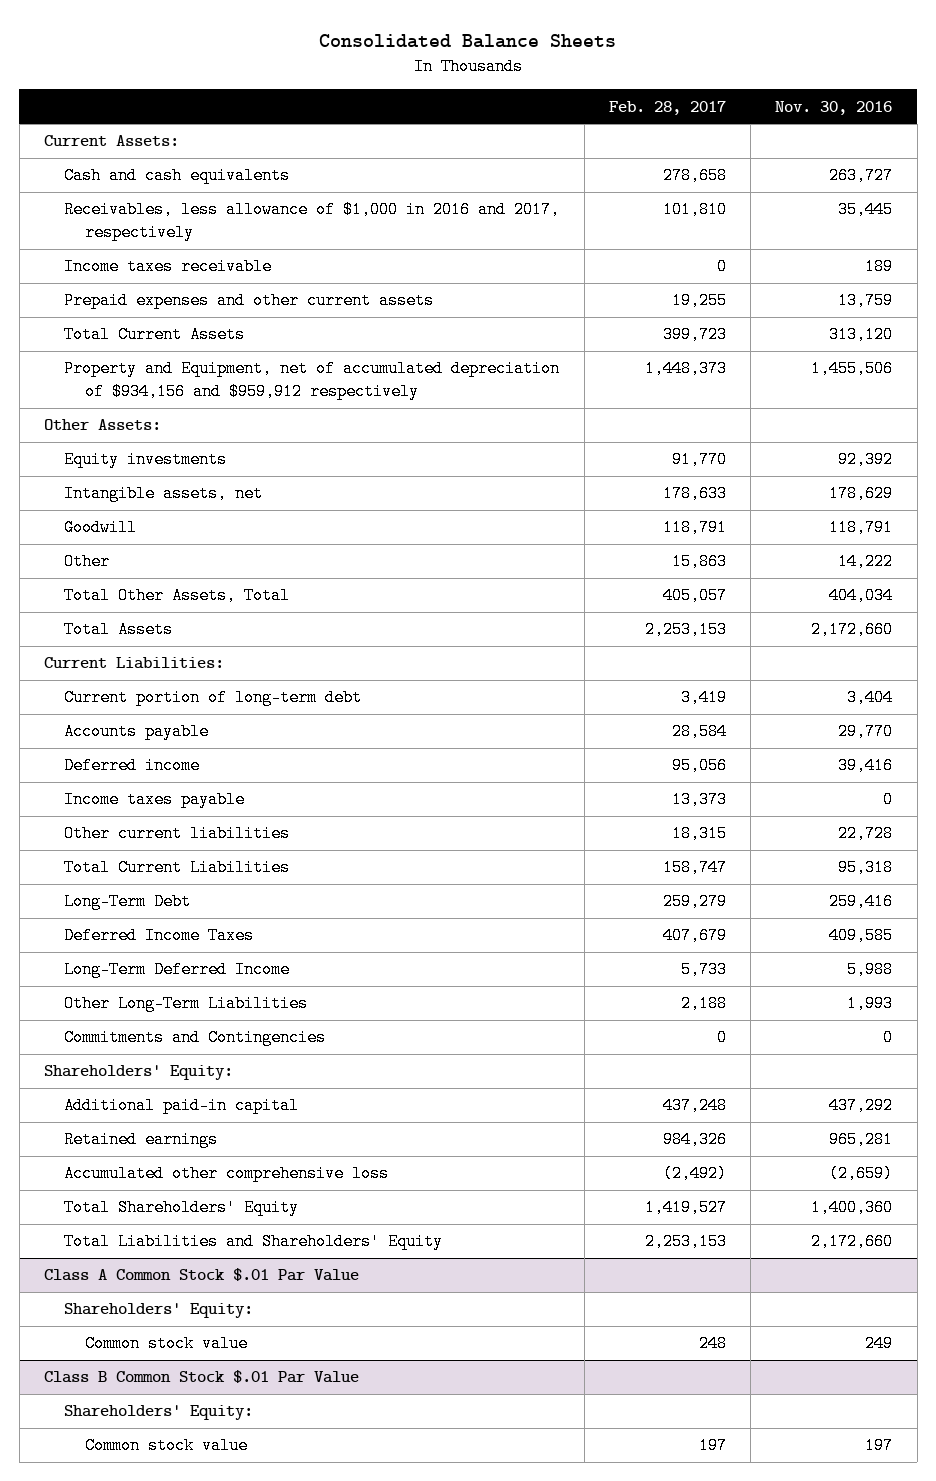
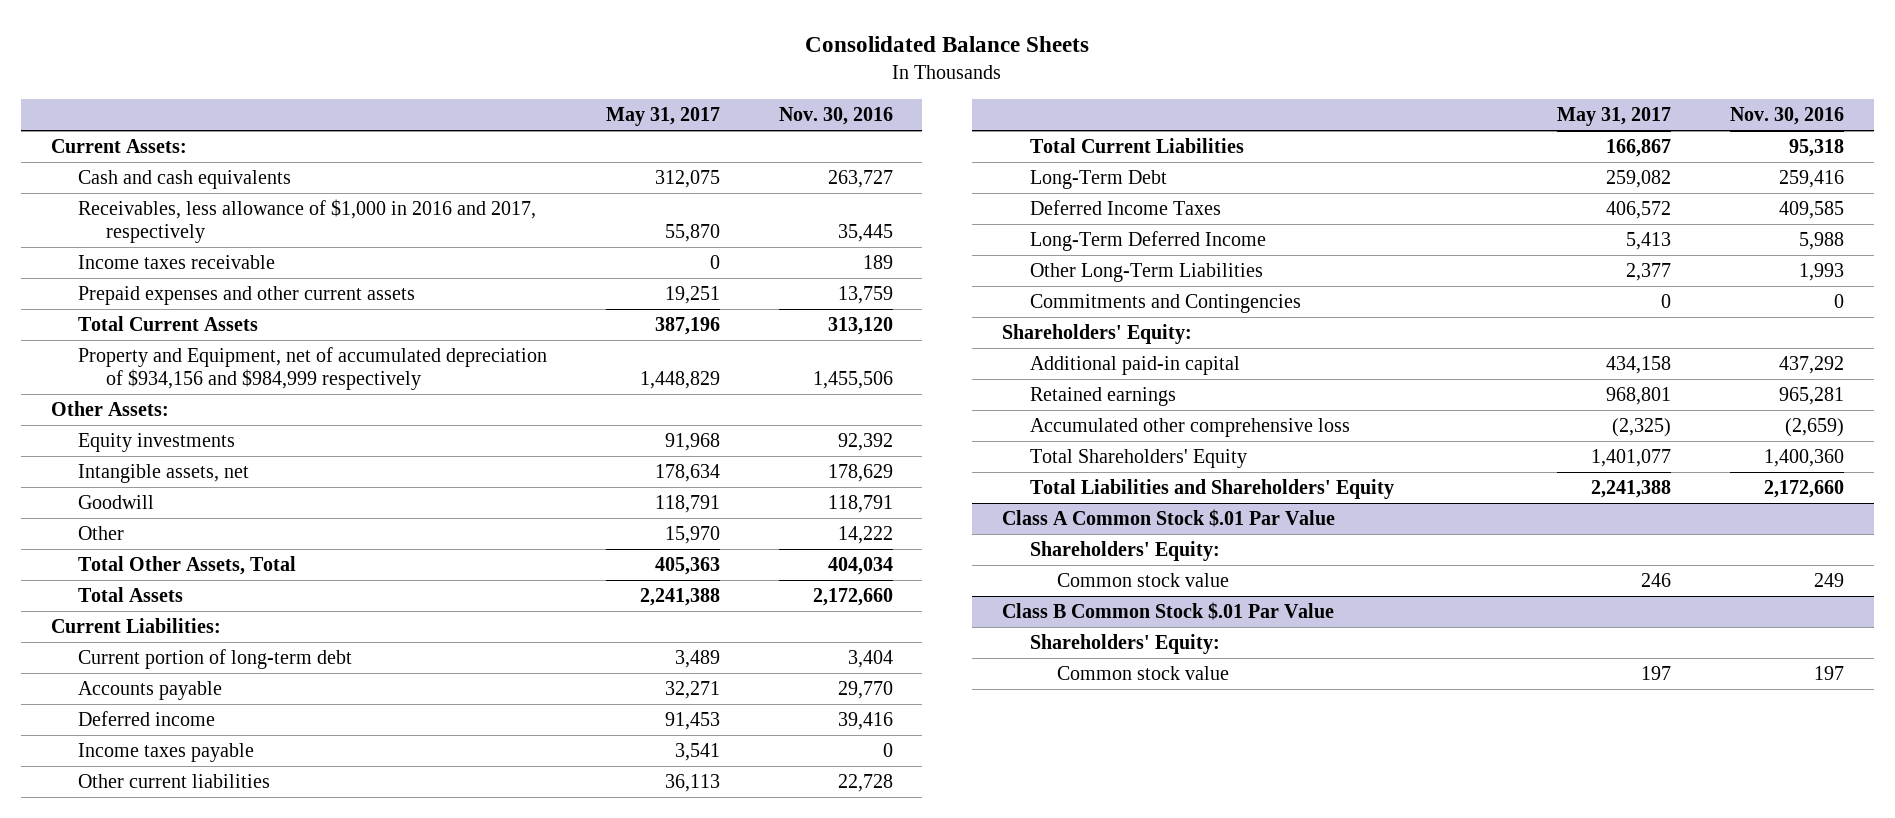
[608,100,726,115] Feb. 28, 2017 -> none
none -> [606,107,721,127] May 31, 2017
[64,360,561,401] Property and Equipment, net of accumulated depreciation of $934,156 and $959,912 respectively -> [78,346,548,391] Property and Equipment, net of accumulated depreciation of $934,156 and $984,999 respectively

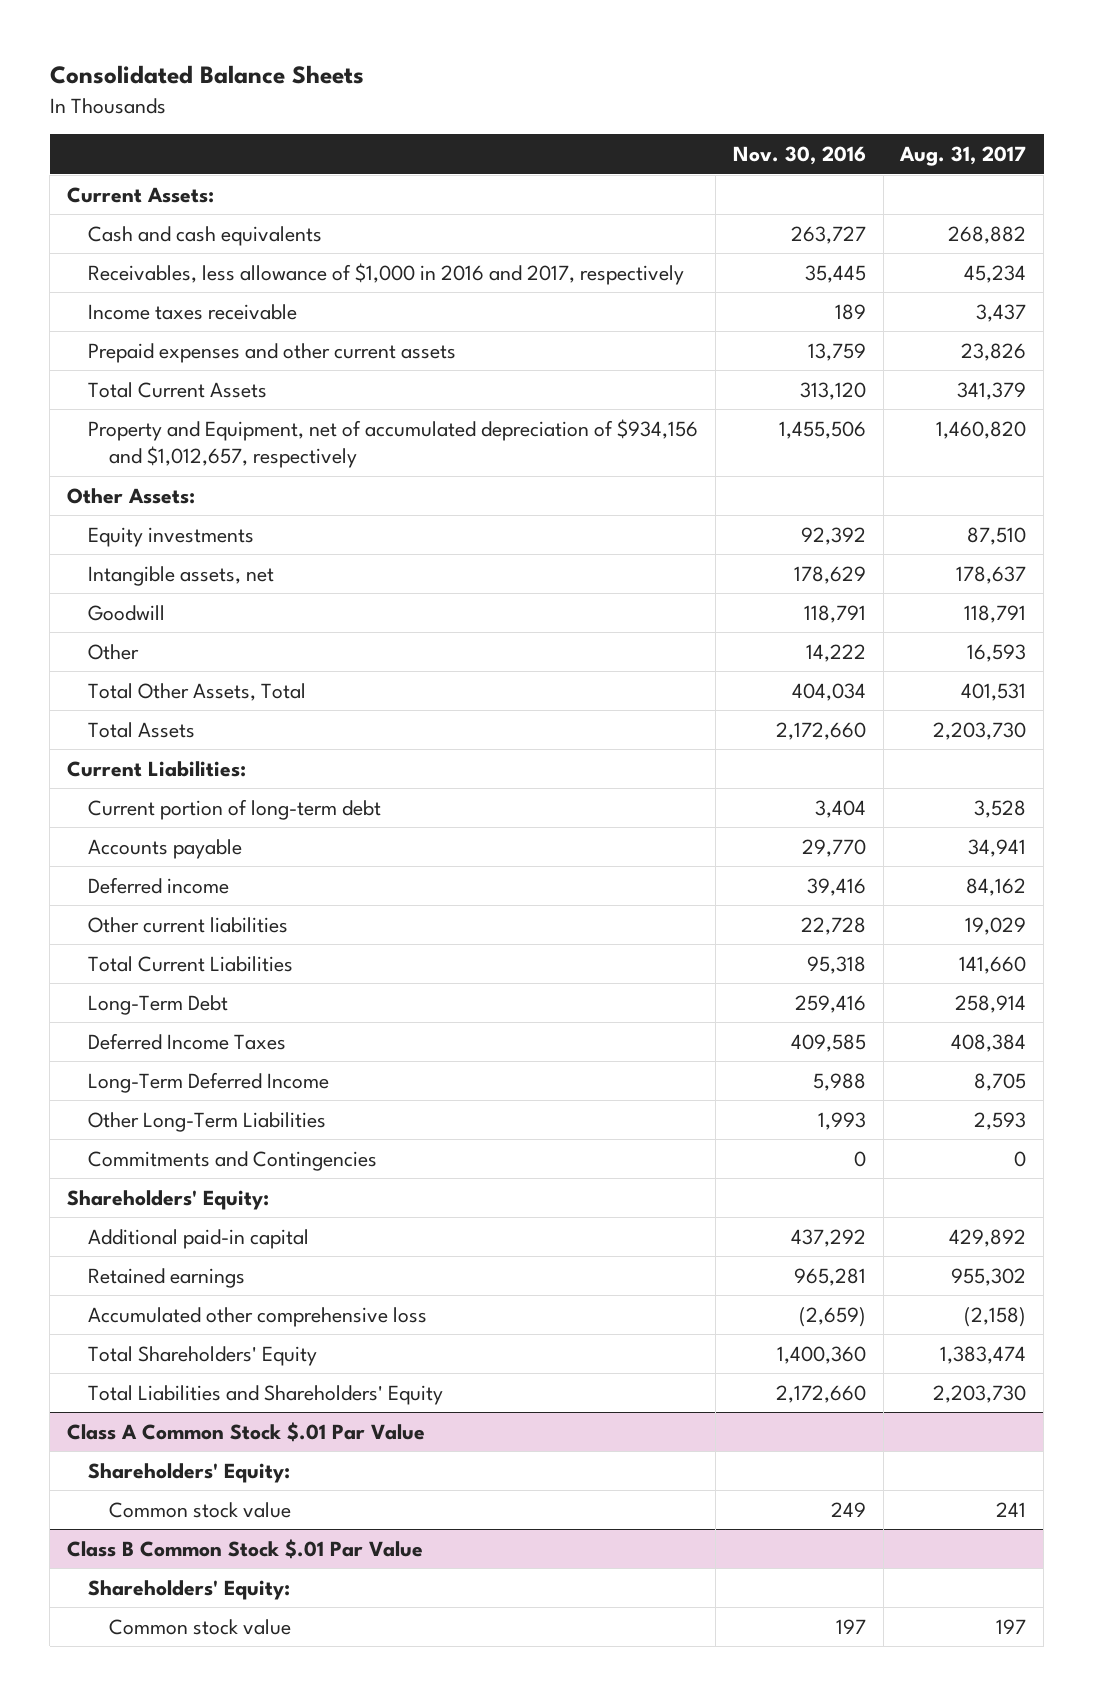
[606,107,721,127] May 31, 2017 -> none
none -> [899,146,1027,167] Aug. 31, 2017
[78,346,548,391] Property and Equipment, net of accumulated depreciation of $934,156 and $984,999 respectively -> [88,418,699,469] Property and Equipment, net of accumulated depreciation of $934,156 and $1,012,657, respectively
[78,742,255,762] Income taxes payable -> none

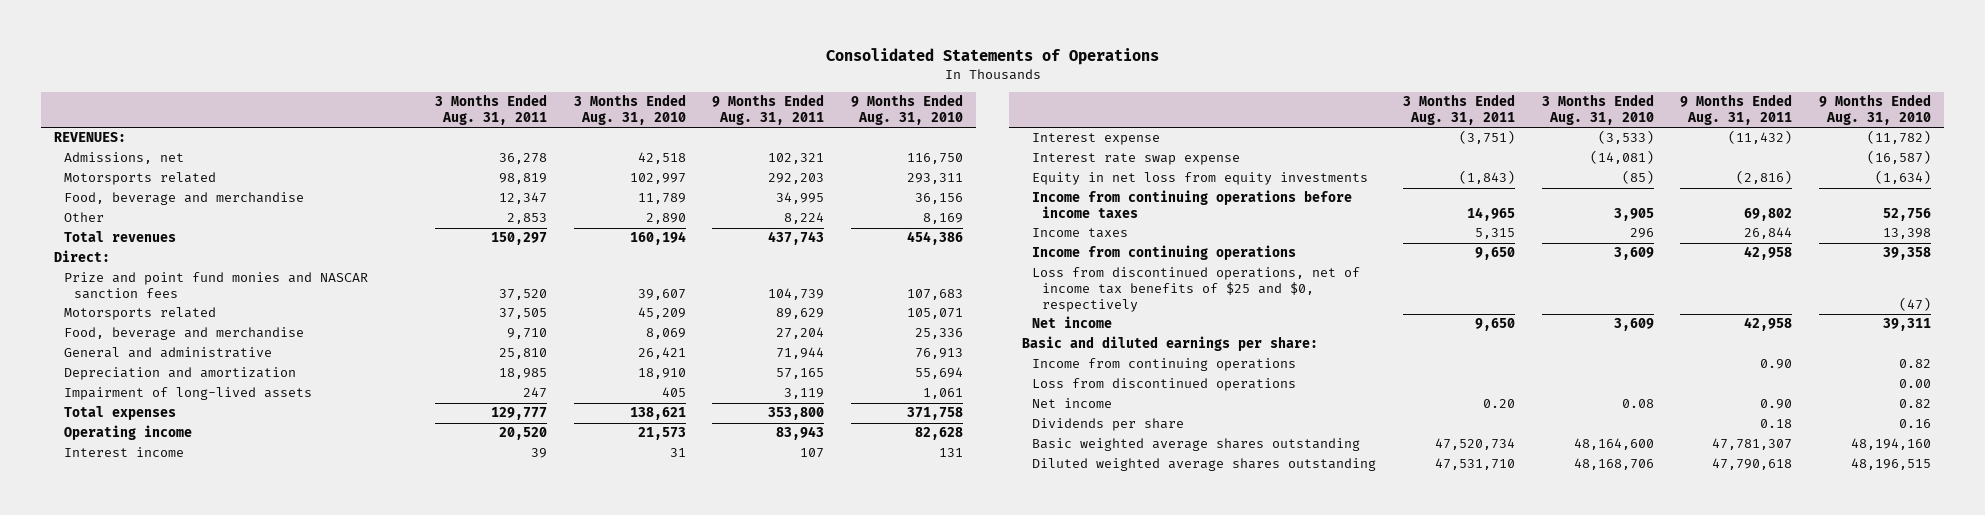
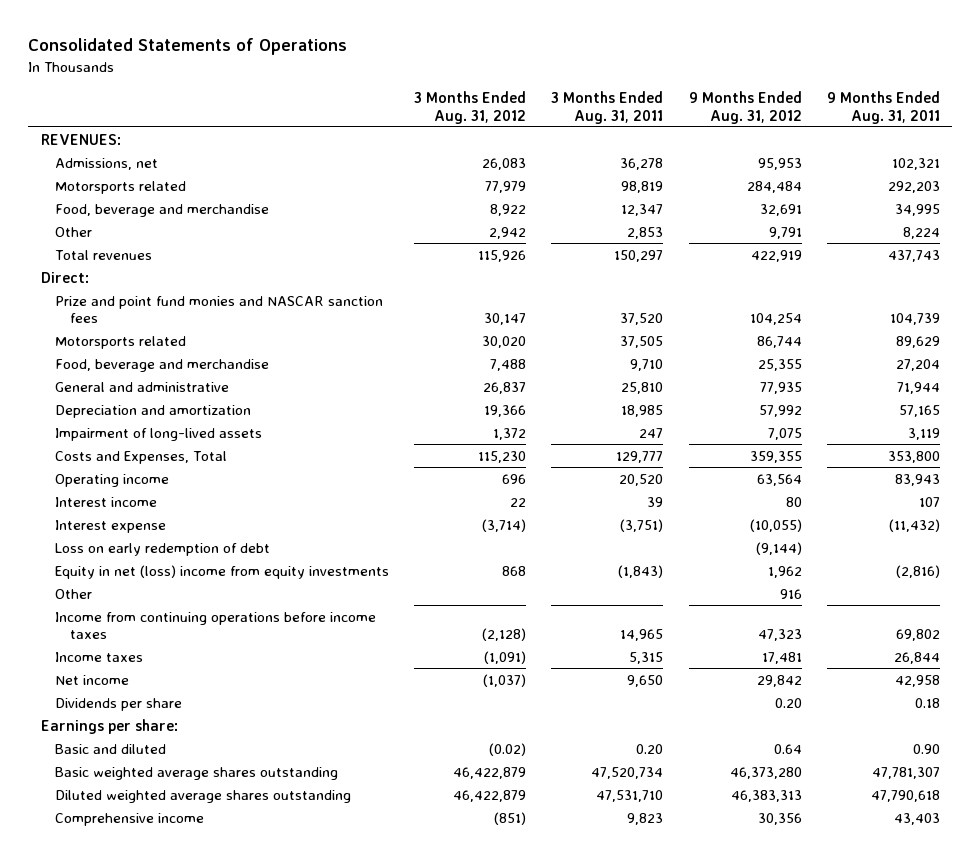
[573,94,686,125] 3 Months Ended Aug. 31, 2010 -> none
[850,94,963,125] 9 Months Ended Aug. 31, 2010 -> none
none -> [414,91,527,124] 3 Months Ended Aug. 31, 2012
none -> [688,91,802,124] 9 Months Ended Aug. 31, 2012
[64,406,177,421] Total expenses -> [55,450,228,464] Costs and Expenses, Total
[1032,153,1241,166] Interest rate swap expense -> none
none -> [55,542,271,556] Loss on early redemption of debt
[1032,172,1369,186] Equity in net loss from equity investments -> [55,564,390,579] Equity in net (loss) income from equity investments
none -> [55,588,93,599] Other
[1032,245,1297,261] Income from continuing operations -> none
[1032,267,1361,312] Loss from discontinued operations, net of income tax benefits of $25 and $0, respectively -> none
[1022,336,1319,352] Basic and diluted earnings per share: -> none
[1032,358,1297,372] Income from continuing operations -> none
[1032,378,1297,392] Loss from discontinued operations -> none
[1032,398,1113,409] Net income -> none
none -> [40,718,178,734] Earnings per share:
none -> [55,743,167,754] Basic and diluted
none -> [55,812,205,826] Comprehensive income

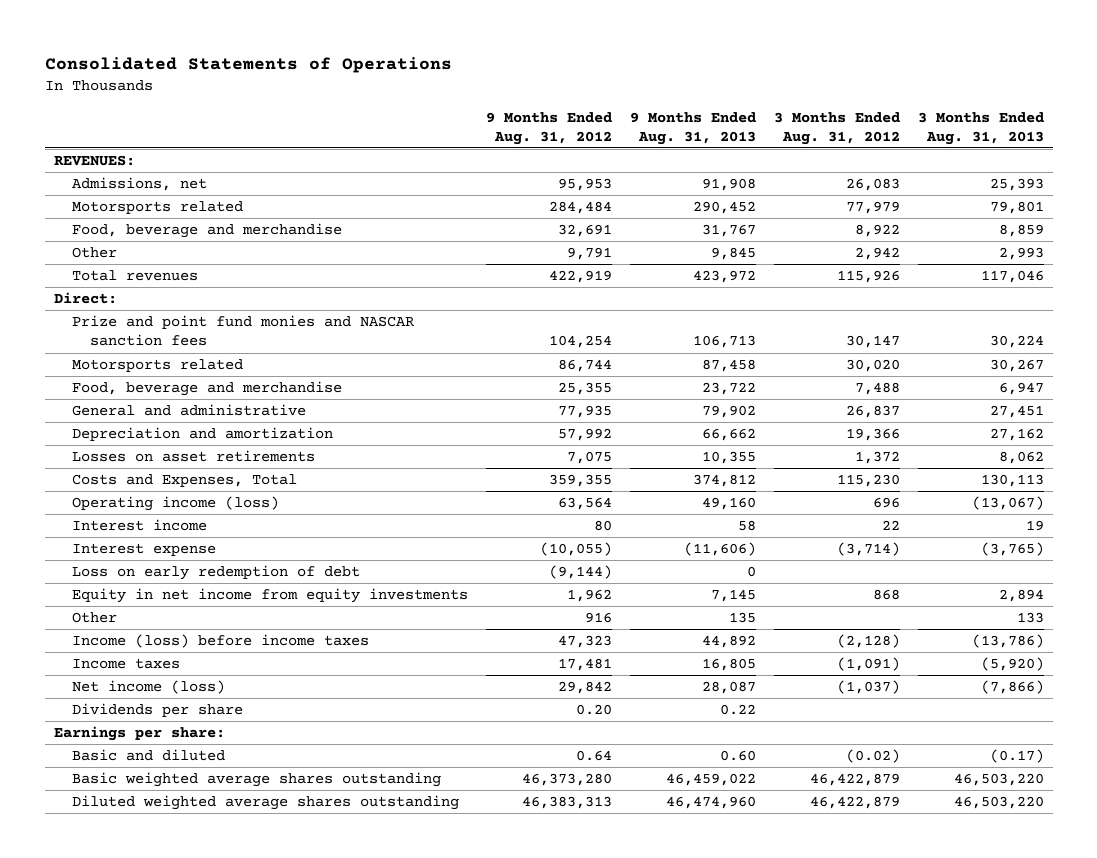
[551,91,664,124] 3 Months Ended Aug. 31, 2011 -> none
[826,91,940,124] 9 Months Ended Aug. 31, 2011 -> none
none -> [629,111,756,145] 9 Months Ended Aug. 31, 2013
none -> [917,111,1044,145] 3 Months Ended Aug. 31, 2013
[55,427,263,441] Impairment of long-lived assets -> [71,450,315,463] Losses on asset retirements
[55,473,170,487] Operating income -> [71,496,279,512] Operating income (loss)
[55,564,390,579] Equity in net (loss) income from equity investments -> [71,588,468,604] Equity in net income from equity investments
[55,611,377,639] Income from continuing operations before income taxes -> [71,634,369,649] Income (loss) before income taxes
[55,674,130,685] Net income -> [71,680,225,695] Net income (loss)
[55,812,205,826] Comprehensive income -> none

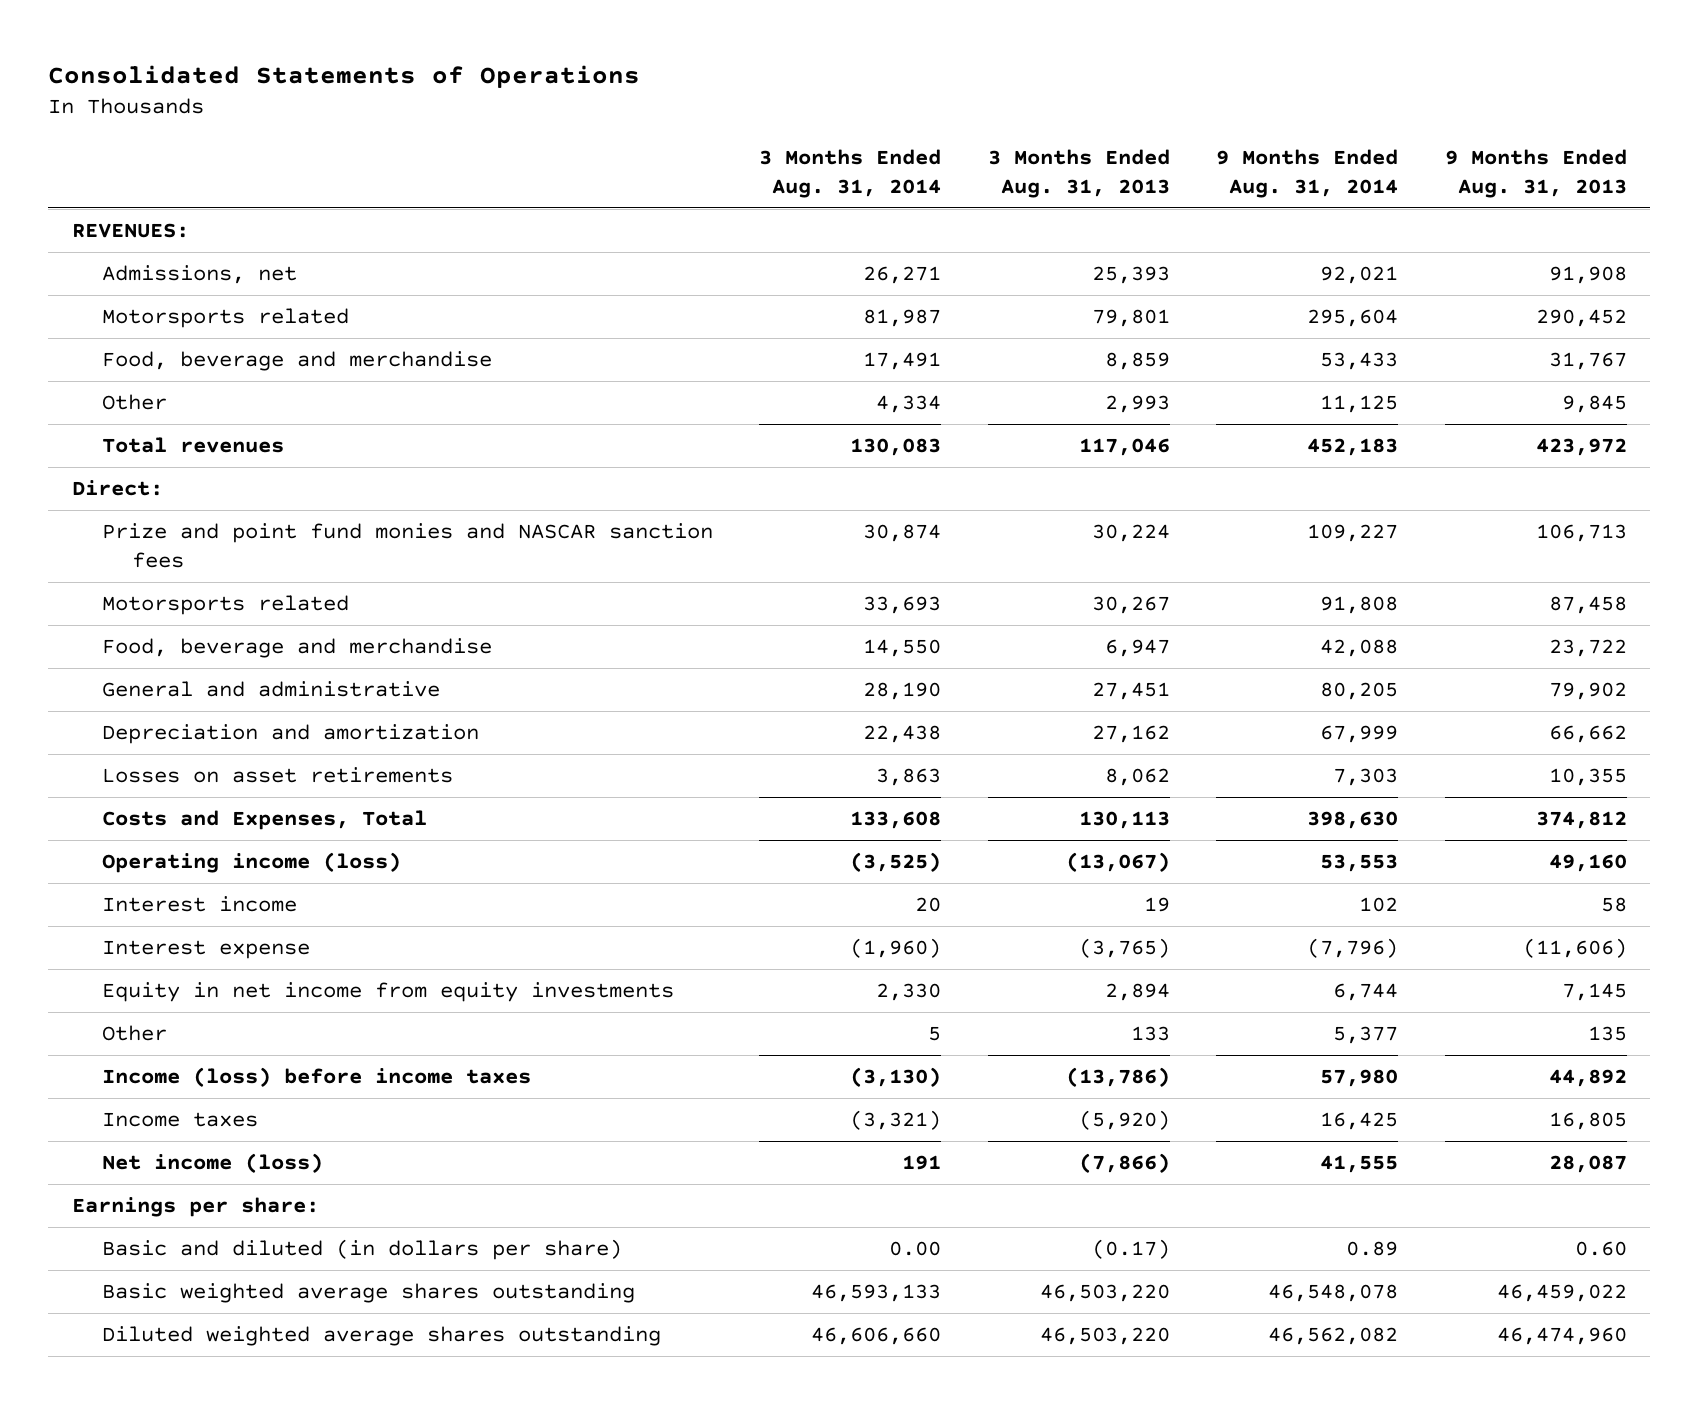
[485,111,612,145] 9 Months Ended Aug. 31, 2012 -> none
[773,111,900,145] 3 Months Ended Aug. 31, 2012 -> none
none -> [759,149,942,198] 3 Months Ended Aug. 31, 2014
none -> [1216,149,1399,198] 9 Months Ended Aug. 31, 2014
[71,565,360,581] Loss on early redemption of debt -> none
[71,703,243,718] Dividends per share -> none
[71,749,225,762] Basic and diluted -> [101,1239,622,1261] Basic and diluted (in dollars per share)

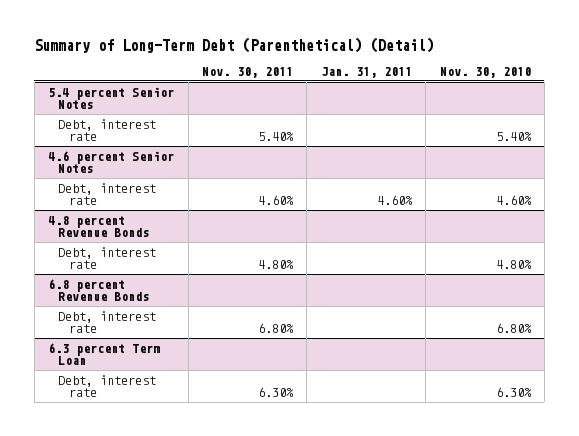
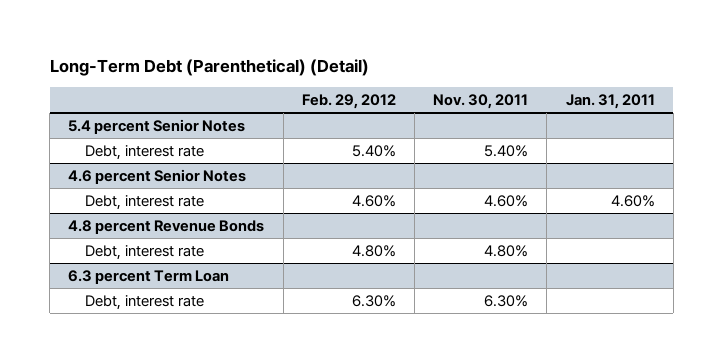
[34,36,435,53] Summary of Long-Term Debt (Parenthetical) (Detail) -> [49,59,369,77] Long-Term Debt (Parenthetical) (Detail)
[439,67,531,79] Nov. 30, 2010 -> none
none -> [301,93,396,109] Feb. 29, 2012
[48,278,150,302] 6.8 percent Revenue Bonds -> none
[58,310,157,334] Debt, interest rate -> none

